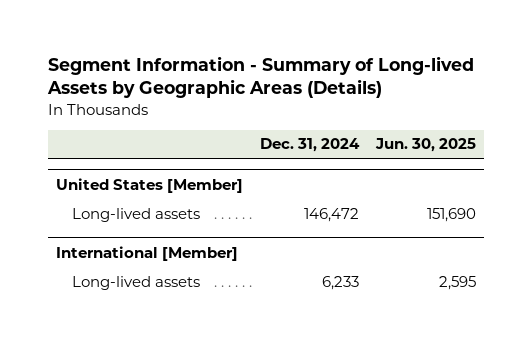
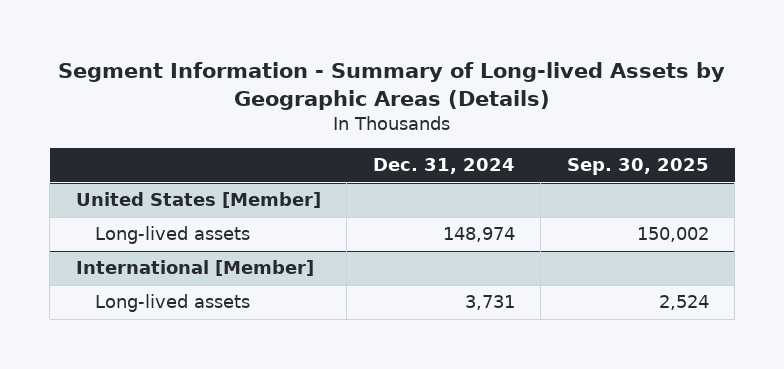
[374,138,476,153] Jun. 30, 2025 -> none
none -> [566,158,709,176] Sep. 30, 2025
[303,207,359,222] 146,472 -> [442,227,515,243] 148,974
[321,275,359,290] 6,233 -> [464,295,515,311] 3,731

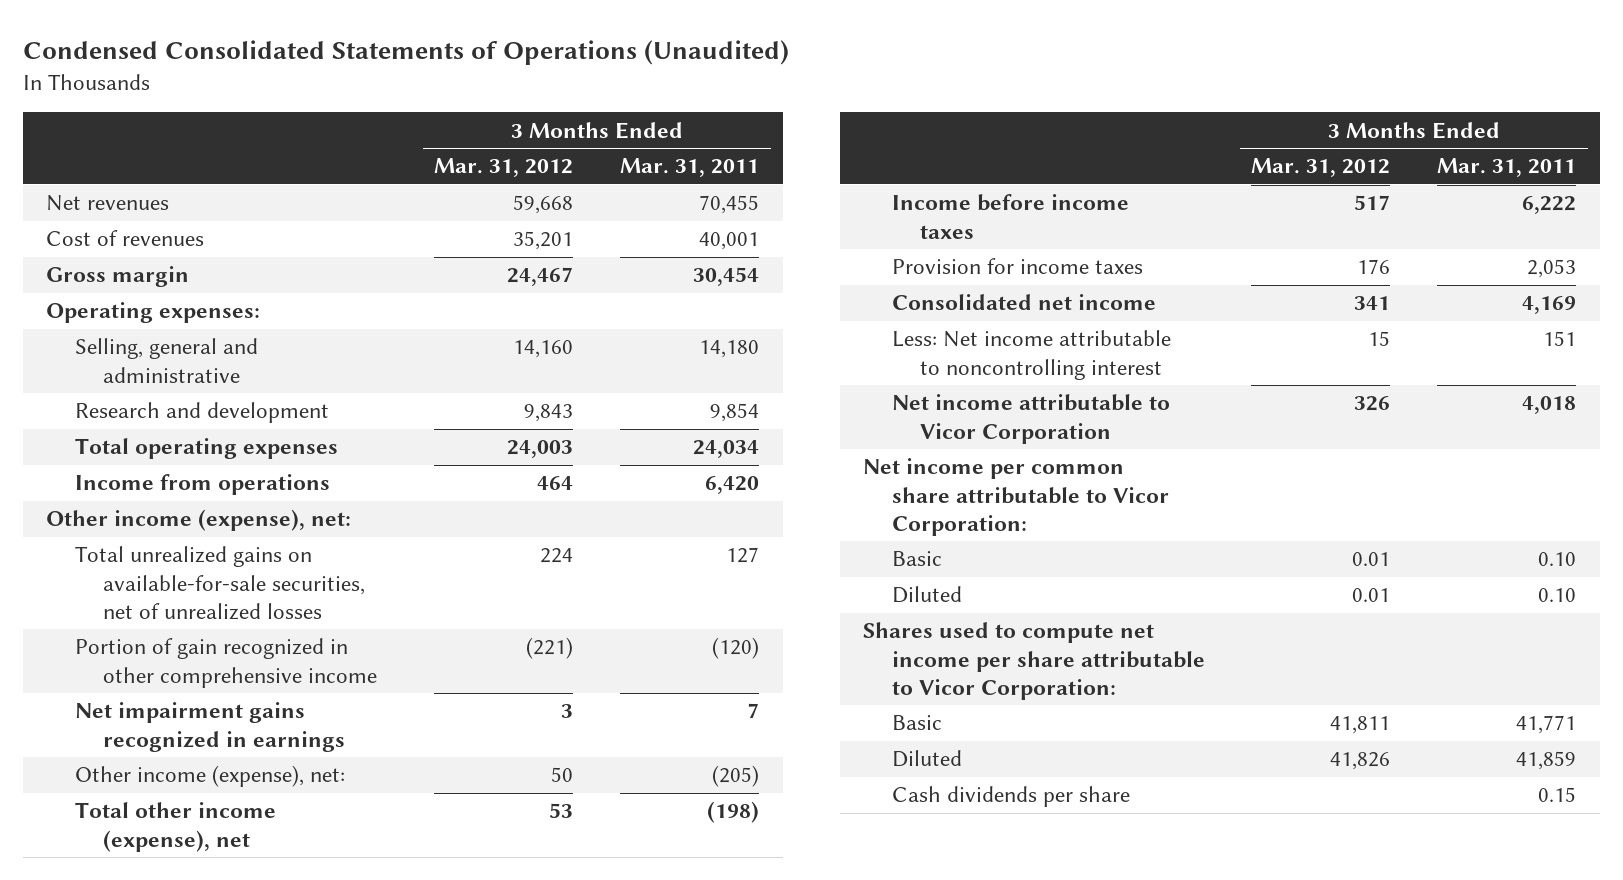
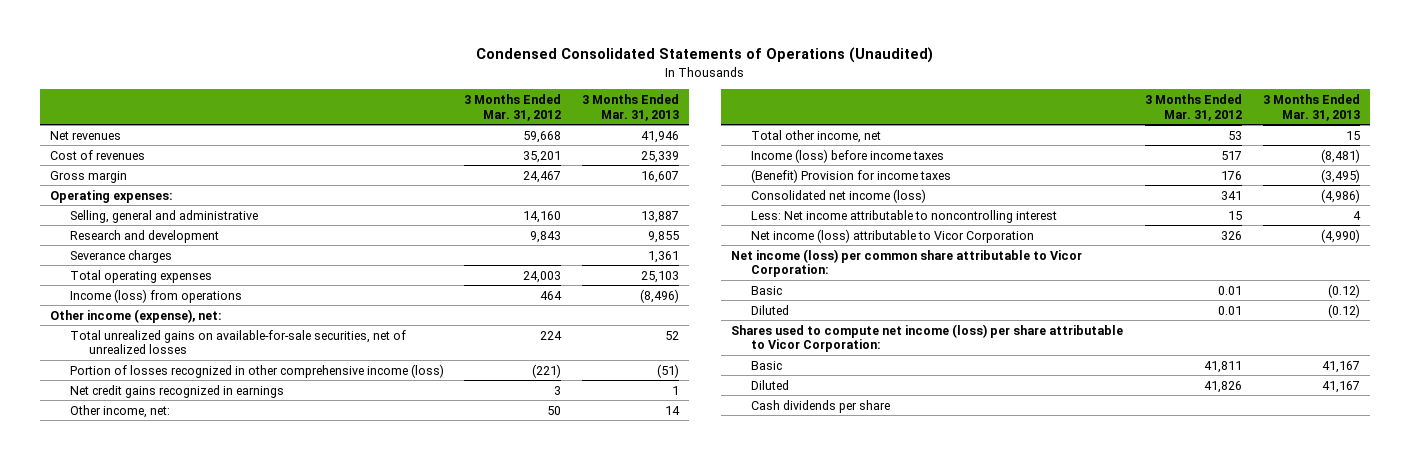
[620,158,760,178] Mar. 31, 2011 -> none
none -> [581,93,679,121] 3 Months Ended Mar. 31, 2013
none -> [69,249,172,263] Severance charges
[74,474,330,496] Income from operations -> [69,288,242,303] Income (loss) from operations
[74,638,378,688] Portion of gain recognized in other comprehensive income -> [69,363,444,378] Portion of losses recognized in other comprehensive income (loss)
[74,702,346,752] Net impairment gains recognized in earnings -> [69,384,284,398] Net credit gains recognized in earnings
[74,765,345,788] Other income (expense), net: -> [69,404,170,418] Other income, net:
[74,802,276,852] Total other income (expense), net -> [750,129,881,143] Total other income, net
[891,194,1129,239] Income before income taxes -> [750,148,944,163] Income (loss) before income taxes
[891,258,1143,275] Provision for income taxes -> [750,168,951,183] (Benefit) Provision for income taxes
[891,294,1156,311] Consolidated net income -> [750,188,926,203] Consolidated net income (loss)
[891,394,1170,444] Net income attributable to Vicor Corporation -> [750,228,1034,243] Net income (loss) attributable to Vicor Corporation
[863,458,1169,536] Net income per common share attributable to Vicor Corporation: -> [731,248,1083,278] Net income (loss) per common share attributable to Vicor Corporation:
[863,622,1205,700] Shares used to compute net income per share attributable to Vicor Corporation: -> [731,323,1124,353] Shares used to compute net income (loss) per share attributable to Vicor Corporation:

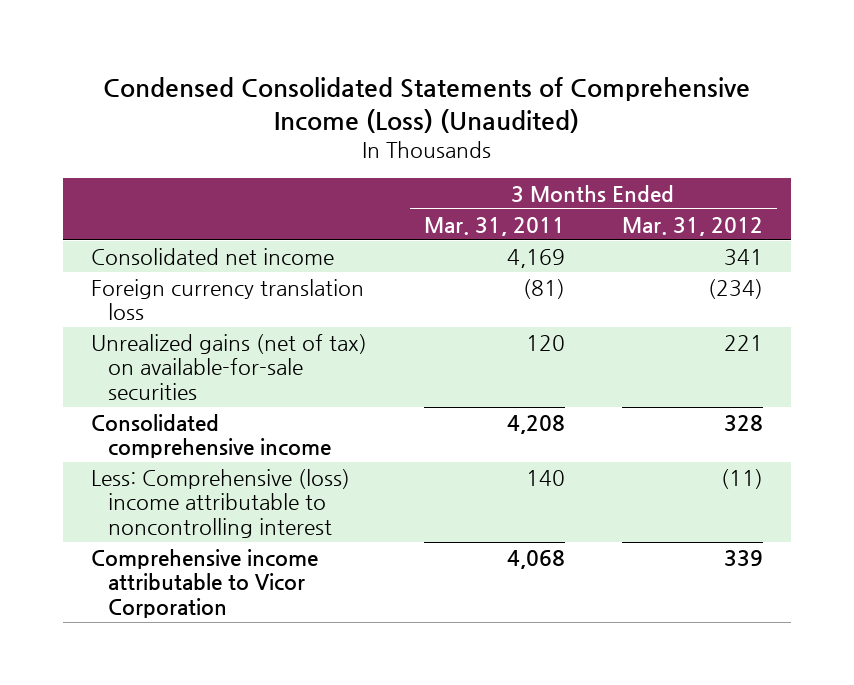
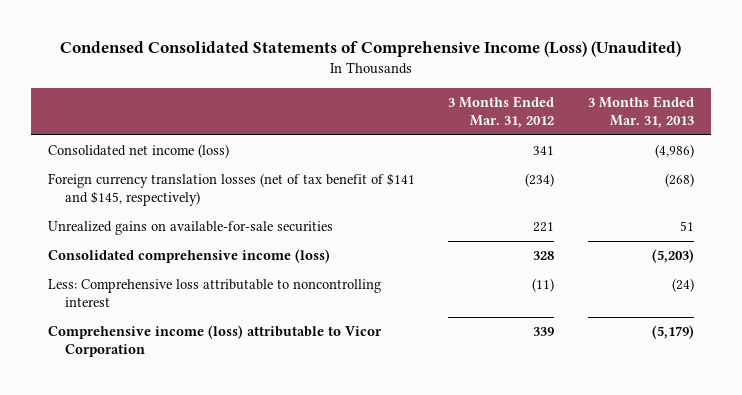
[423,216,565,236] Mar. 31, 2011 -> none
none -> [588,95,695,129] 3 Months Ended Mar. 31, 2013
[91,247,335,265] Consolidated net income -> [47,144,229,159] Consolidated net income (loss)
[91,278,365,321] Foreign currency translation loss -> [47,173,415,207] Foreign currency translation losses (net of tax benefit of $141 and $145, respectively)
[91,333,368,400] Unrealized gains (net of tax) on available-for-sale securities -> [47,221,333,236] Unrealized gains on available-for-sale securities
[91,413,332,459] Consolidated comprehensive income -> [47,249,330,264] Consolidated comprehensive income (loss)
[91,468,351,538] Less: Comprehensive (loss) income attributable to noncontrolling interest -> [47,279,381,308] Less: Comprehensive loss attributable to noncontrolling interest
[91,548,319,618] Comprehensive income attributable to Vicor Corporation -> [47,325,382,358] Comprehensive income (loss) attributable to Vicor Corporation

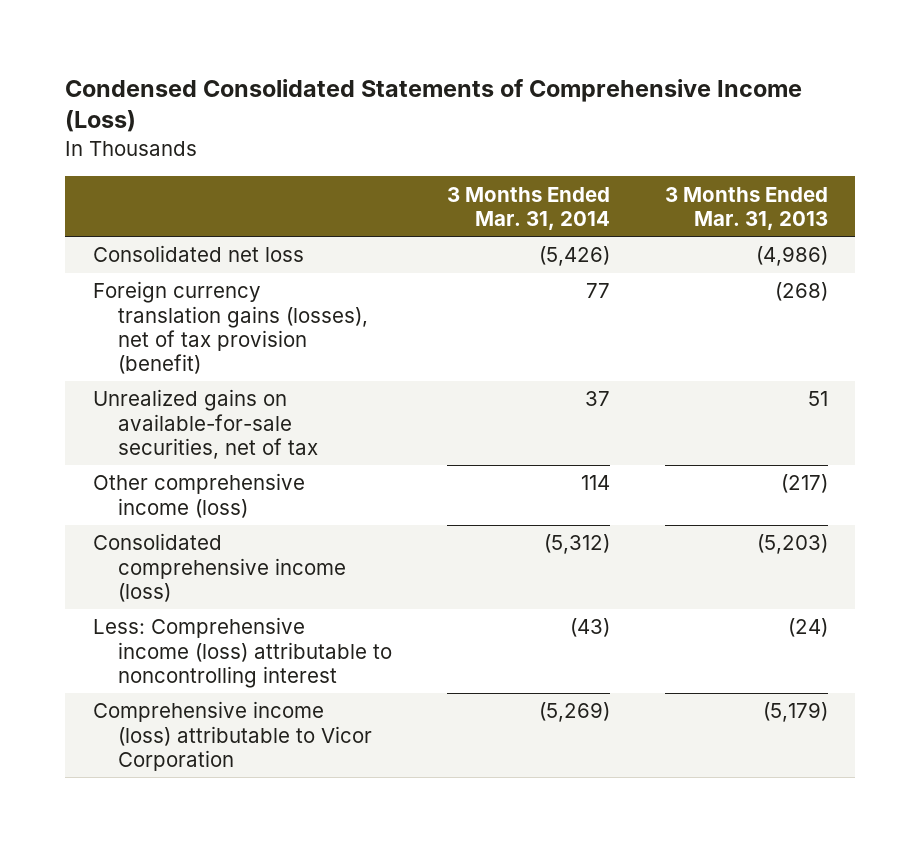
[59,41,681,58] Condensed Consolidated Statements of Comprehensive Income (Loss) (Unaudited) -> [65,78,803,133] Condensed Consolidated Statements of Comprehensive Income (Loss)
[448,95,555,129] 3 Months Ended Mar. 31, 2012 -> none
none -> [446,186,610,230] 3 Months Ended Mar. 31, 2014
[47,144,229,159] Consolidated net income (loss) -> [92,245,304,263] Consolidated net loss
[47,173,415,207] Foreign currency translation losses (net of tax benefit of $141 and $145, respectively) -> [92,281,368,374] Foreign currency translation gains (losses), net of tax provision (benefit)
[47,221,333,236] Unrealized gains on available-for-sale securities -> [92,389,318,459] Unrealized gains on available-for-sale securities, net of tax
none -> [92,473,305,518] Other comprehensive income (loss)
[47,279,381,308] Less: Comprehensive loss attributable to noncontrolling interest -> [92,617,392,688] Less: Comprehensive income (loss) attributable to noncontrolling interest

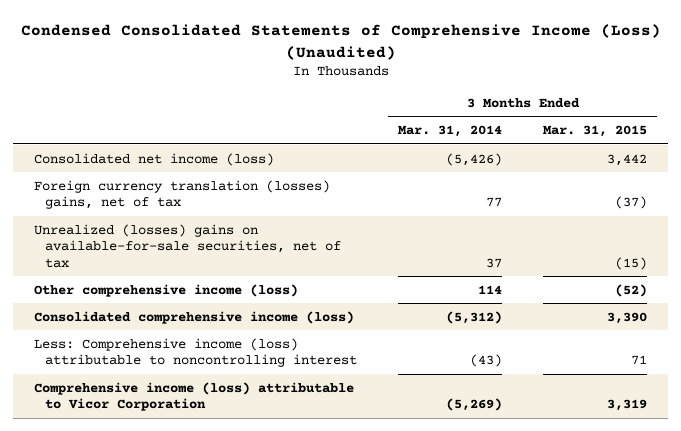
[65,78,803,133] Condensed Consolidated Statements of Comprehensive Income (Loss) -> [20,24,661,60] Condensed Consolidated Statements of Comprehensive Income (Loss) (Unaudited)
[664,186,828,230] 3 Months Ended Mar. 31, 2013 -> none
none -> [543,125,648,138] Mar. 31, 2015
[92,245,304,263] Consolidated net loss -> [34,152,275,166] Consolidated net income (loss)
[92,281,368,374] Foreign currency translation gains (losses), net of tax provision (benefit) -> [34,179,331,210] Foreign currency translation (losses) gains, net of tax
[92,389,318,459] Unrealized gains on available-for-sale securities, net of tax -> [34,223,341,268] Unrealized (losses) gains on available-for-sale securities, net of tax

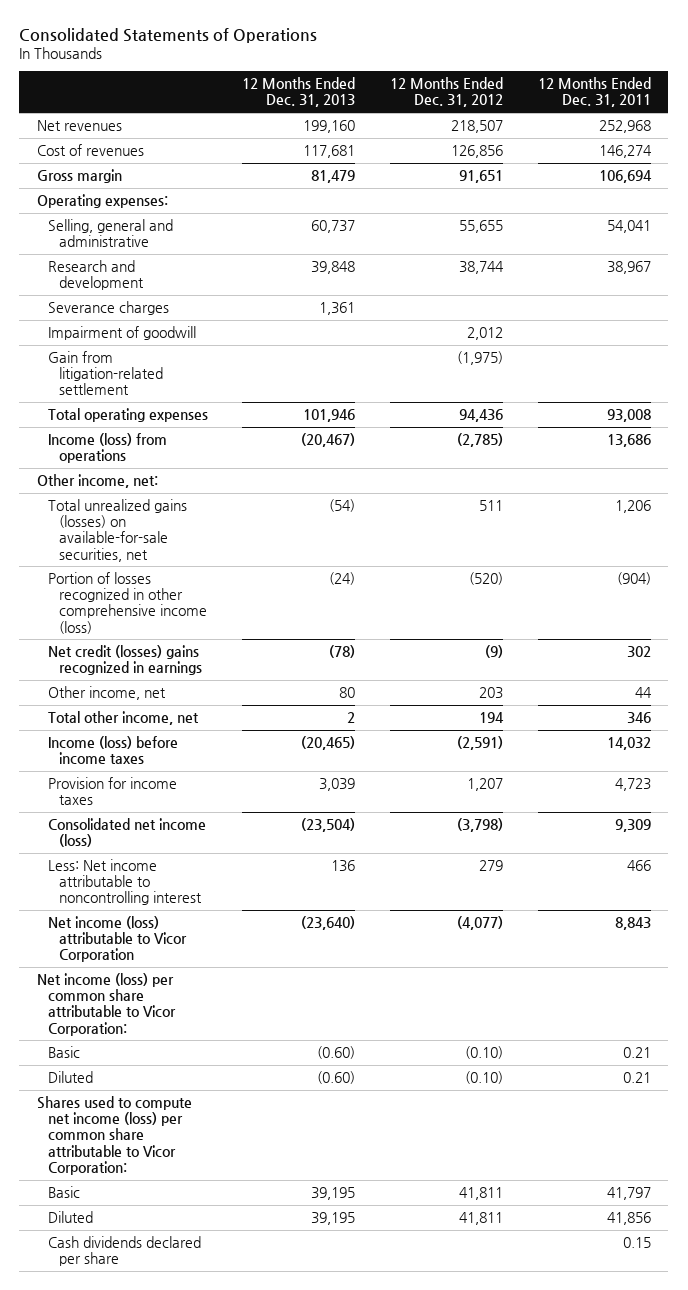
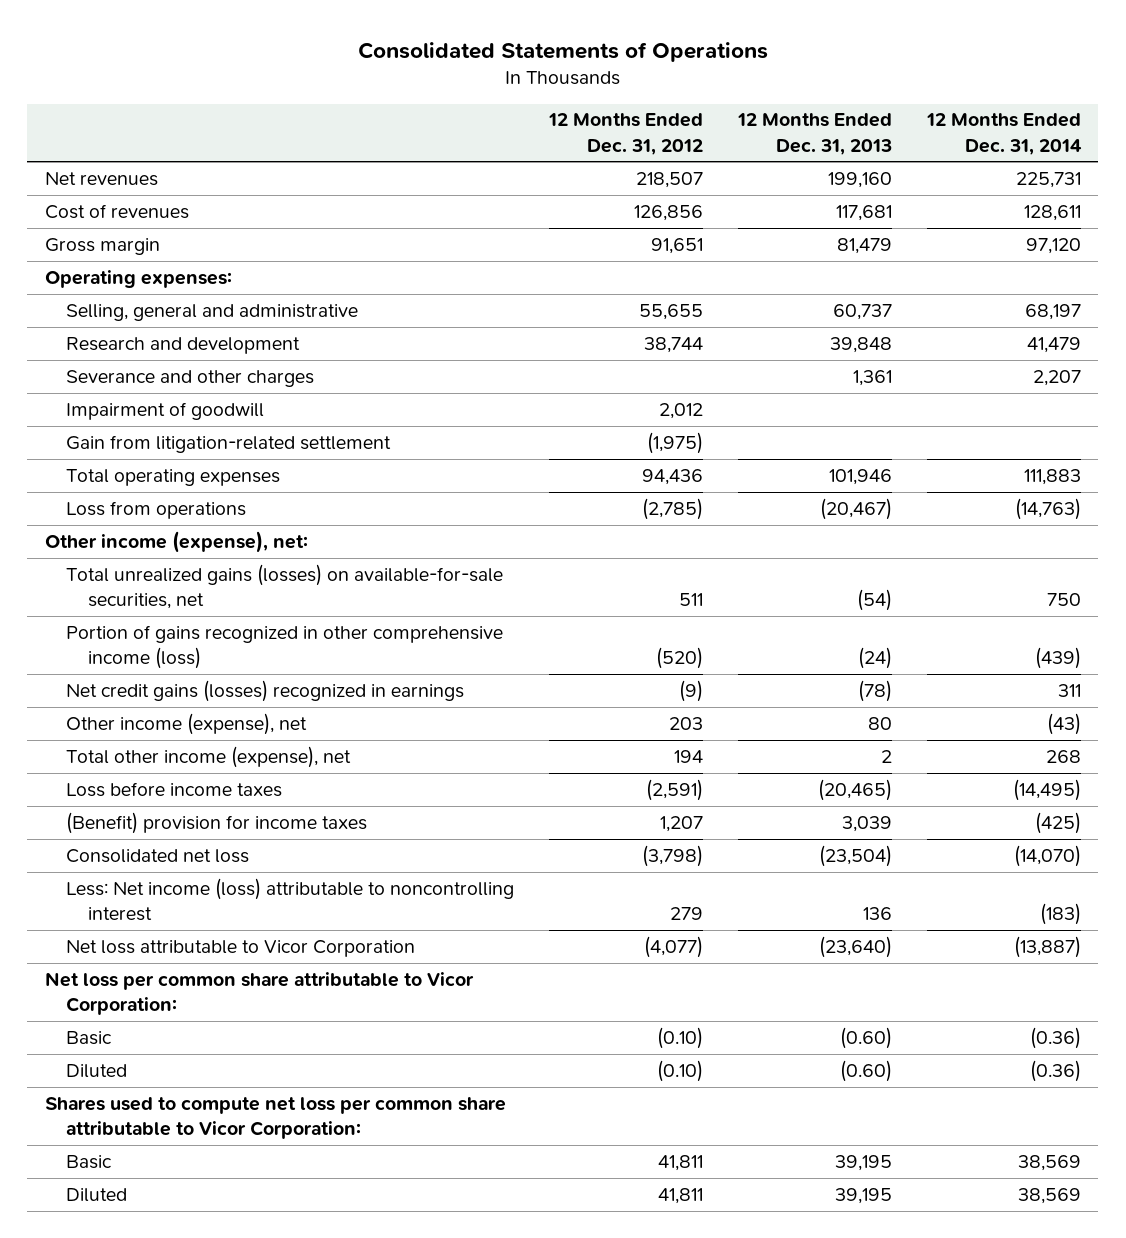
[537,77,651,108] 12 Months Ended Dec. 31, 2011 -> none
none -> [926,113,1083,155] 12 Months Ended Dec. 31, 2014
[47,301,169,316] Severance charges -> [66,369,315,387] Severance and other charges
[47,433,167,464] Income (loss) from operations -> [66,500,247,519] Loss from operations
[36,474,158,489] Other income, net: -> [44,530,308,553] Other income (expense), net:
[47,572,207,634] Portion of losses recognized in other comprehensive income (loss) -> [66,624,504,670] Portion of gains recognized in other comprehensive income (loss)
[47,645,202,676] Net credit (losses) gains recognized in earnings -> [66,679,465,702] Net credit gains (losses) recognized in earnings
[47,686,166,701] Other income, net -> [66,712,308,735] Other income (expense), net
[47,711,199,726] Total other income, net -> [66,745,352,768] Total other income (expense), net
[47,736,178,765] Income (loss) before income taxes -> [66,781,283,797] Loss before income taxes
[47,777,177,806] Provision for income taxes -> [66,811,368,834] (Benefit) provision for income taxes
[47,818,206,848] Consolidated net income (loss) -> [66,848,250,863] Consolidated net loss
[47,859,202,906] Less: Net income attributable to noncontrolling interest -> [66,877,515,922] Less: Net income (loss) attributable to noncontrolling interest
[47,916,187,963] Net income (loss) attributable to Vicor Corporation -> [66,939,416,957] Net loss attributable to Vicor Corporation
[36,973,176,1036] Net income (loss) per common share attributable to Vicor Corporation: -> [44,971,474,1016] Net loss per common share attributable to Vicor Corporation:
[36,1096,192,1175] Shares used to compute net income (loss) per common share attributable to Vicor Corporation: -> [44,1096,506,1140] Shares used to compute net loss per common share attributable to Vicor Corporation:
[47,1236,201,1267] Cash dividends declared per share -> none

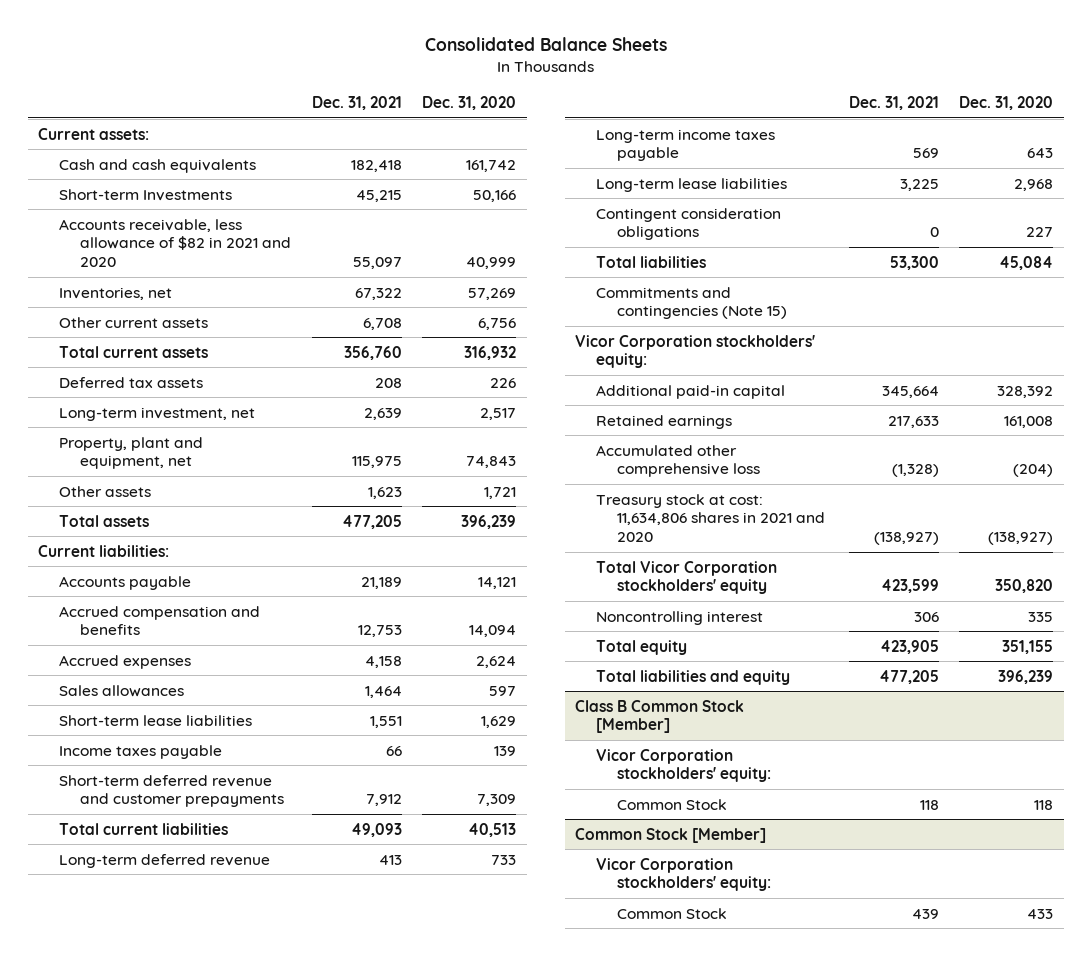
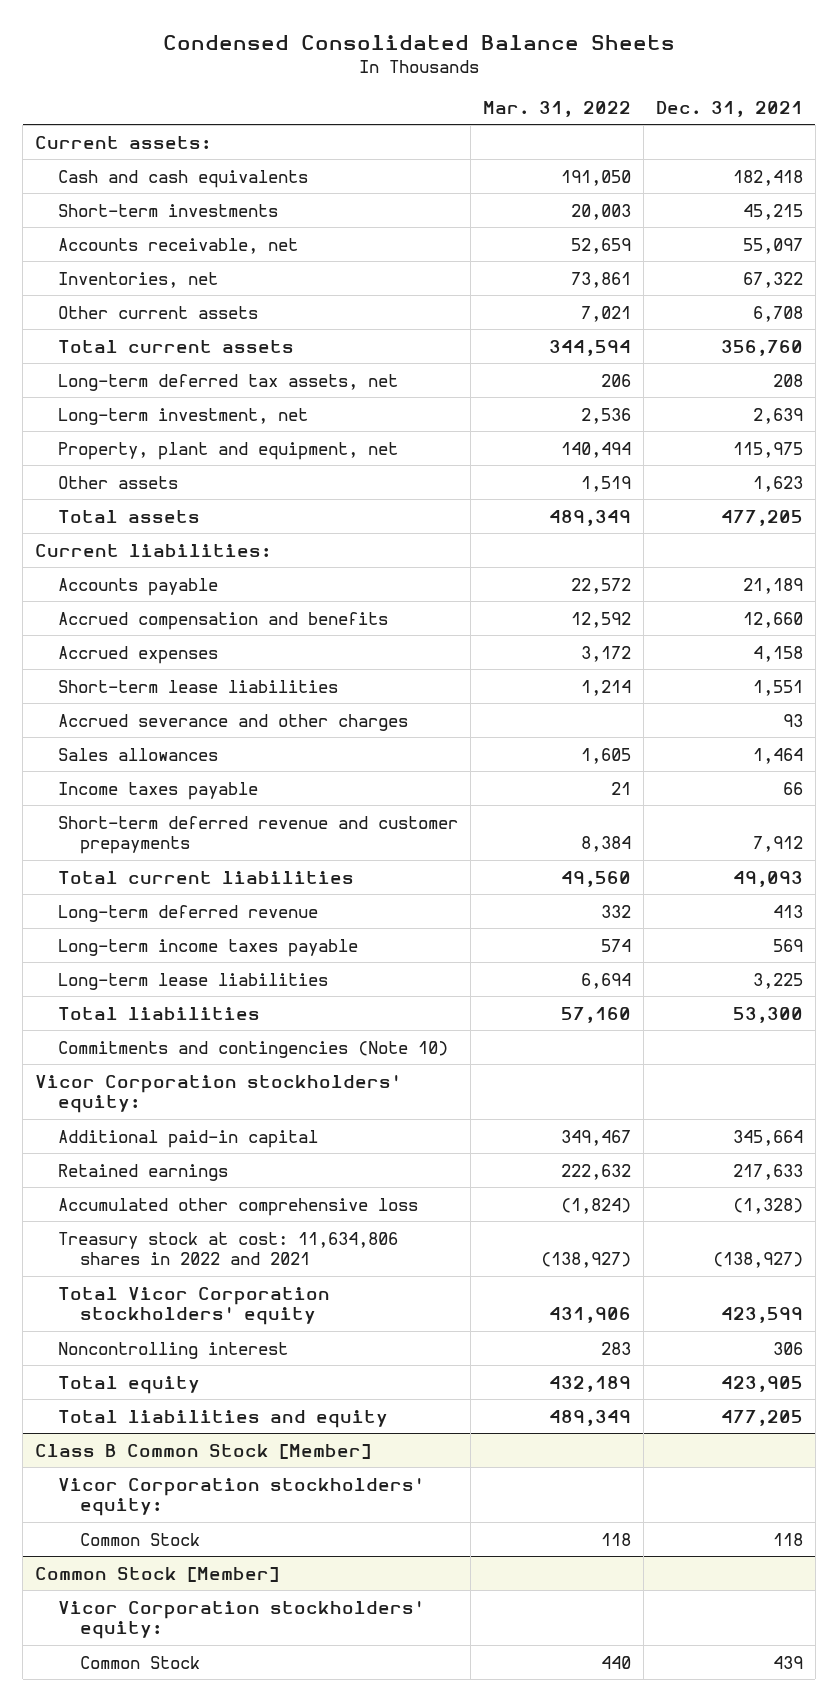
[424,37,667,52] Consolidated Balance Sheets -> [163,34,676,50] Condensed Consolidated Balance Sheets
[422,95,517,110] Dec. 31, 2020 -> none
none -> [482,100,631,117] Mar. 31, 2022
[58,188,232,201] Short-term Investments -> [57,203,278,217] Short-term investments
[58,218,291,267] Accounts receivable, less allowance of $82 in 2021 and 2020 -> [57,237,298,254] Accounts receivable, net
[58,376,203,388] Deferred tax assets -> [57,373,398,391] Long-term deferred tax assets, net
[357,625,402,638] 12,753 -> [742,611,803,628] 12,660
none -> [57,713,408,731] Accrued severance and other charges
[58,684,184,697] Sales allowances -> [57,747,218,761] Sales allowances
[596,207,782,241] Contingent consideration obligations -> none
[596,286,787,320] Commitments and contingencies (Note 15) -> [57,1040,448,1058] Commitments and contingencies (Note 10)
[596,493,825,542] Treasury stock at cost: 11,634,806 shares in 2021 and 2020 -> [57,1231,398,1266] Treasury stock at cost: 11,634,806 shares in 2022 and 2021

